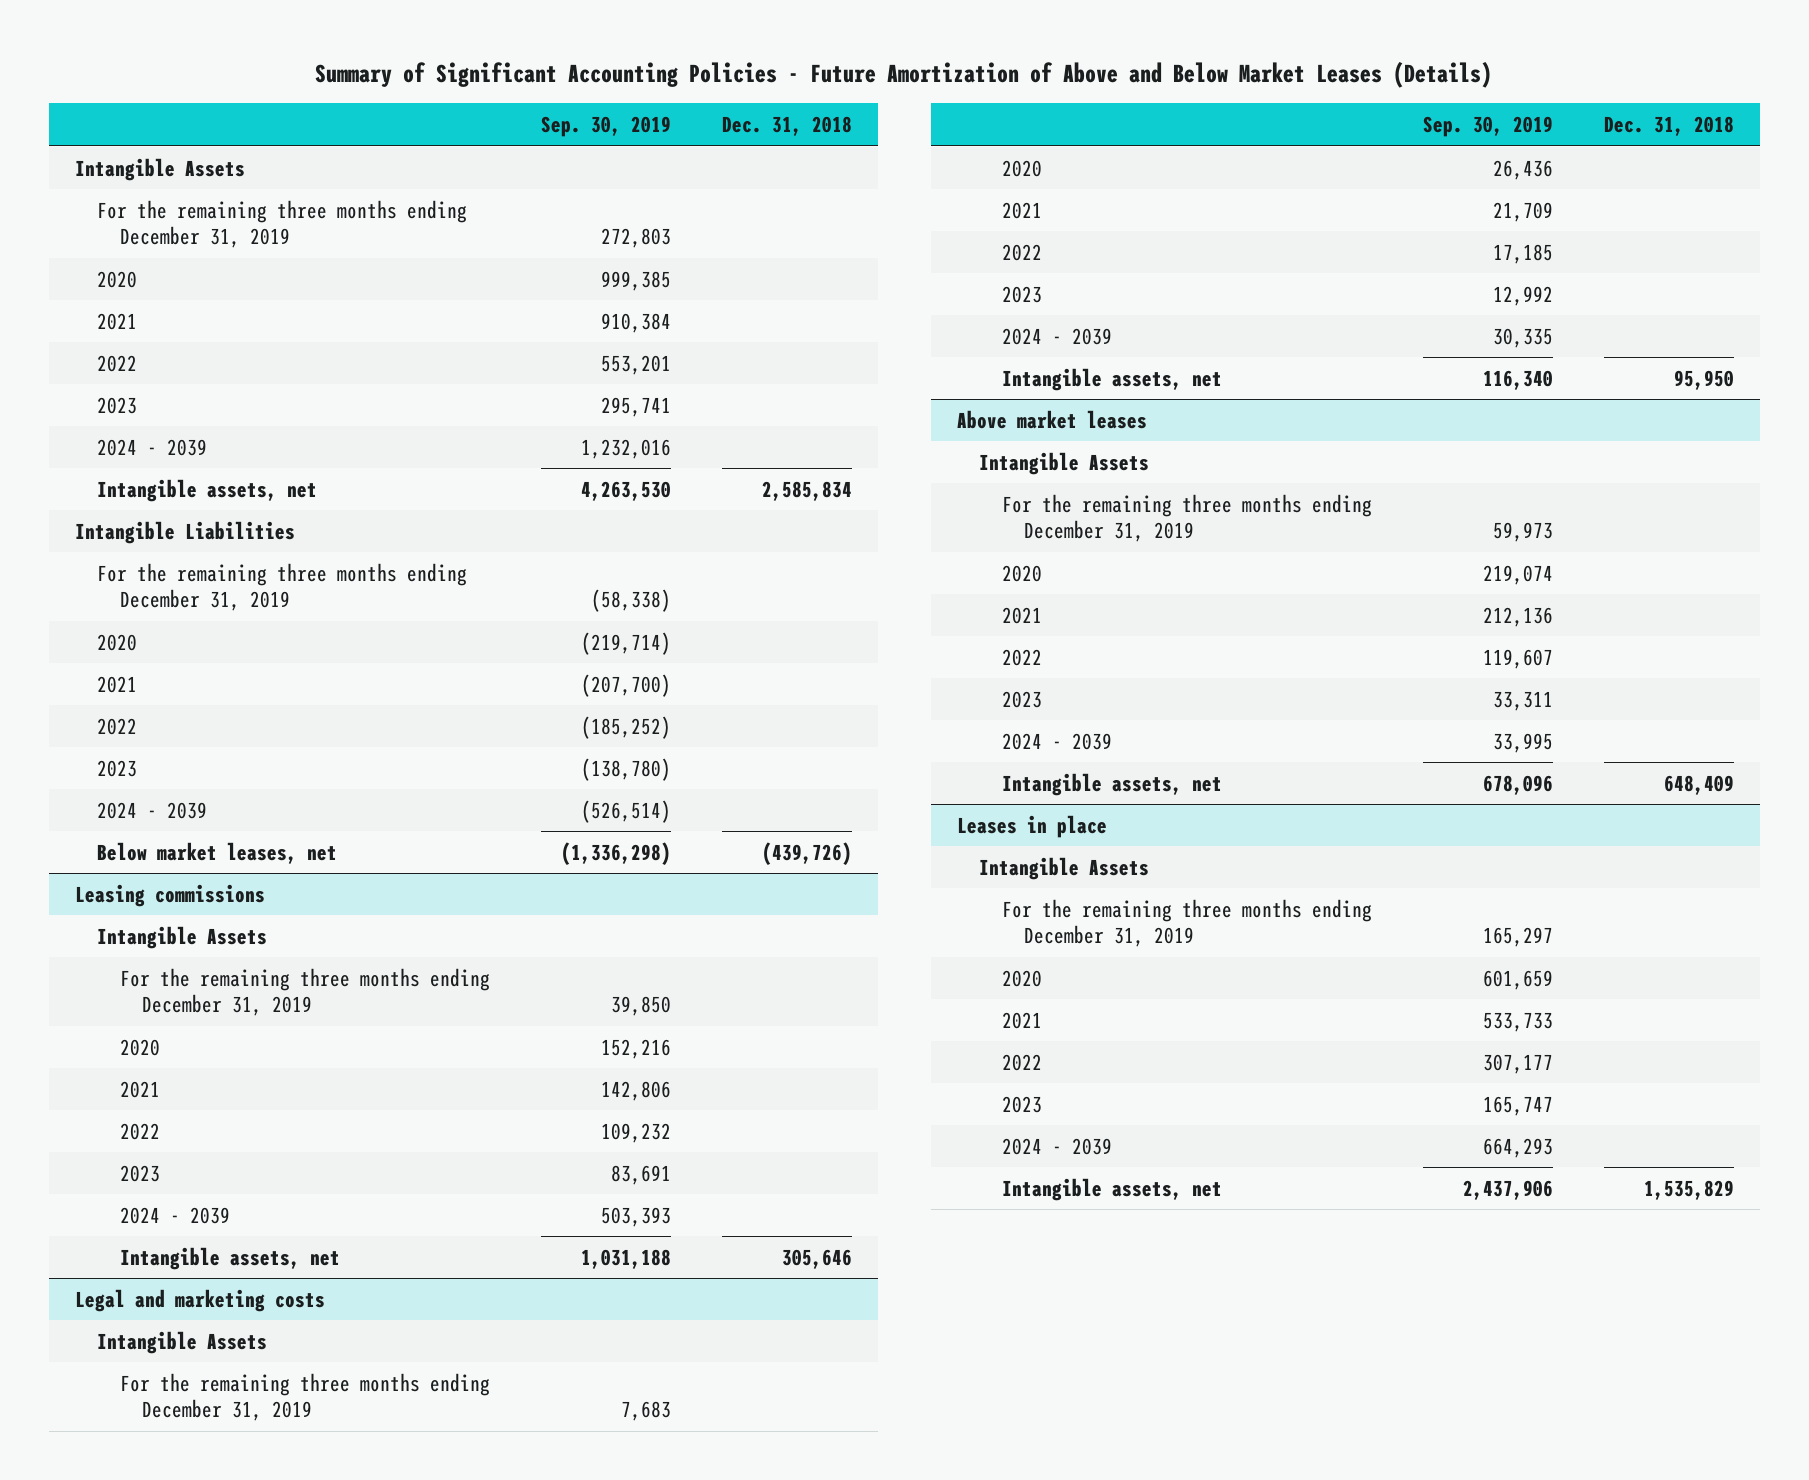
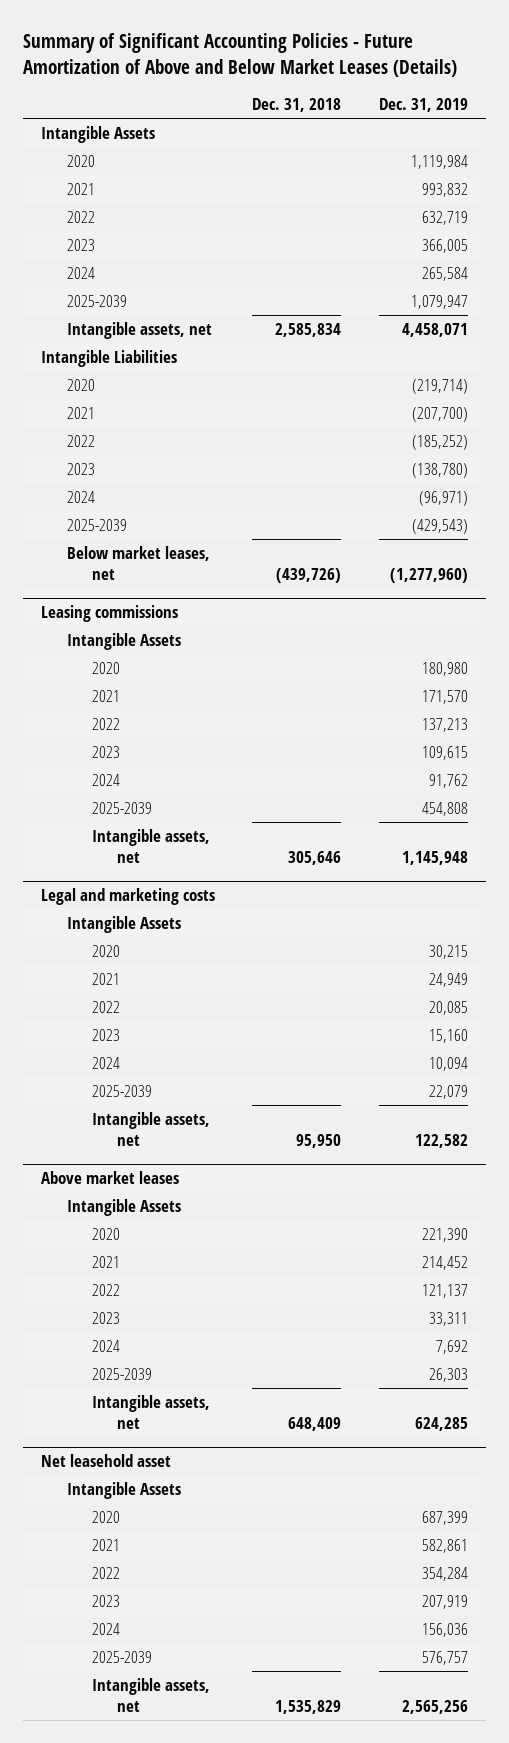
[540,115,671,137] Sep. 30, 2019 -> none
none -> [378,98,468,113] Dec. 31, 2019
[97,199,468,249] For the remaining three months ending December 31, 2019 -> none
none -> [66,266,95,279] 2024
[97,438,208,456] 2024 - 2039 -> [66,294,127,307] 2025-2039
[97,562,468,612] For the remaining three months ending December 31, 2019 -> none
none -> [66,490,95,503] 2024
[97,801,208,819] 2024 - 2039 -> [66,518,127,531] 2025-2039
[119,967,490,1017] For the remaining three months ending December 31, 2019 -> none
none -> [91,773,120,786] 2024
[119,1206,230,1224] 2024 - 2039 -> [91,801,152,814] 2025-2039
[119,1372,490,1422] For the remaining three months ending December 31, 2019 -> none
none -> [91,1056,120,1069] 2024
[1001,327,1112,345] 2024 - 2039 -> [91,1084,152,1097] 2025-2039
[1001,493,1372,543] For the remaining three months ending December 31, 2019 -> none
none -> [91,1339,120,1352] 2024
[1001,732,1112,750] 2024 - 2039 -> [91,1367,152,1380] 2025-2039
[956,814,1107,838] Leases in place -> [41,1454,172,1468] Net leasehold asset
[1001,898,1372,948] For the remaining three months ending December 31, 2019 -> none
none -> [91,1622,120,1635] 2024
[1001,1137,1112,1155] 2024 - 2039 -> [91,1650,152,1663] 2025-2039

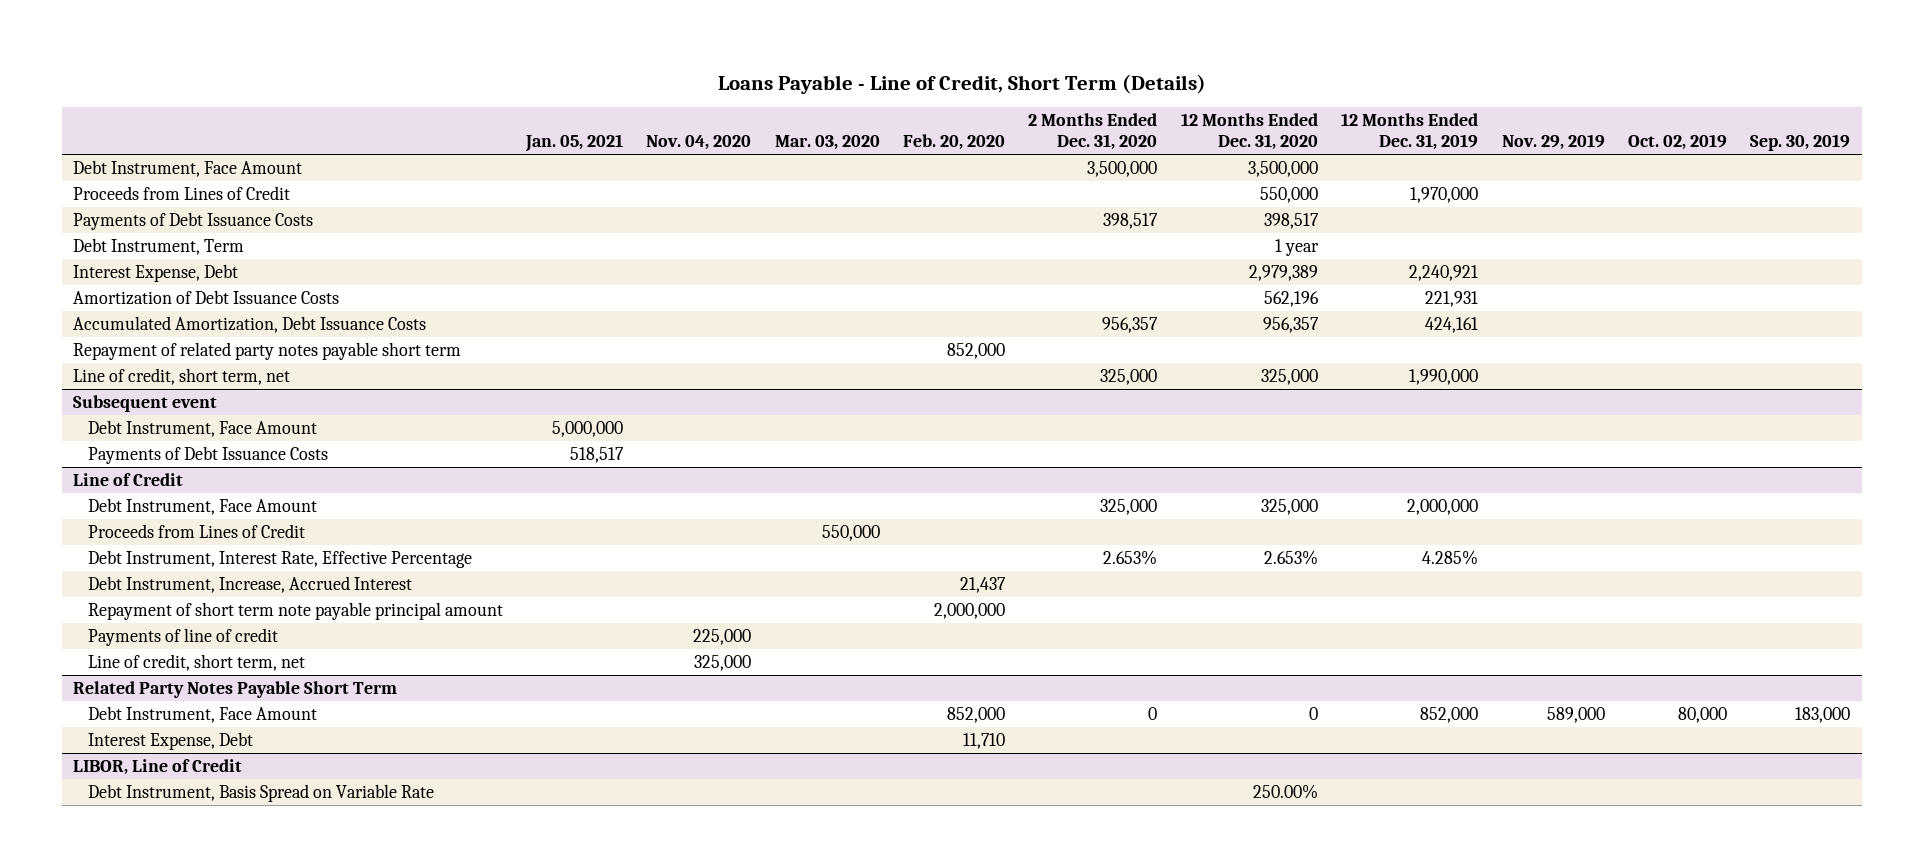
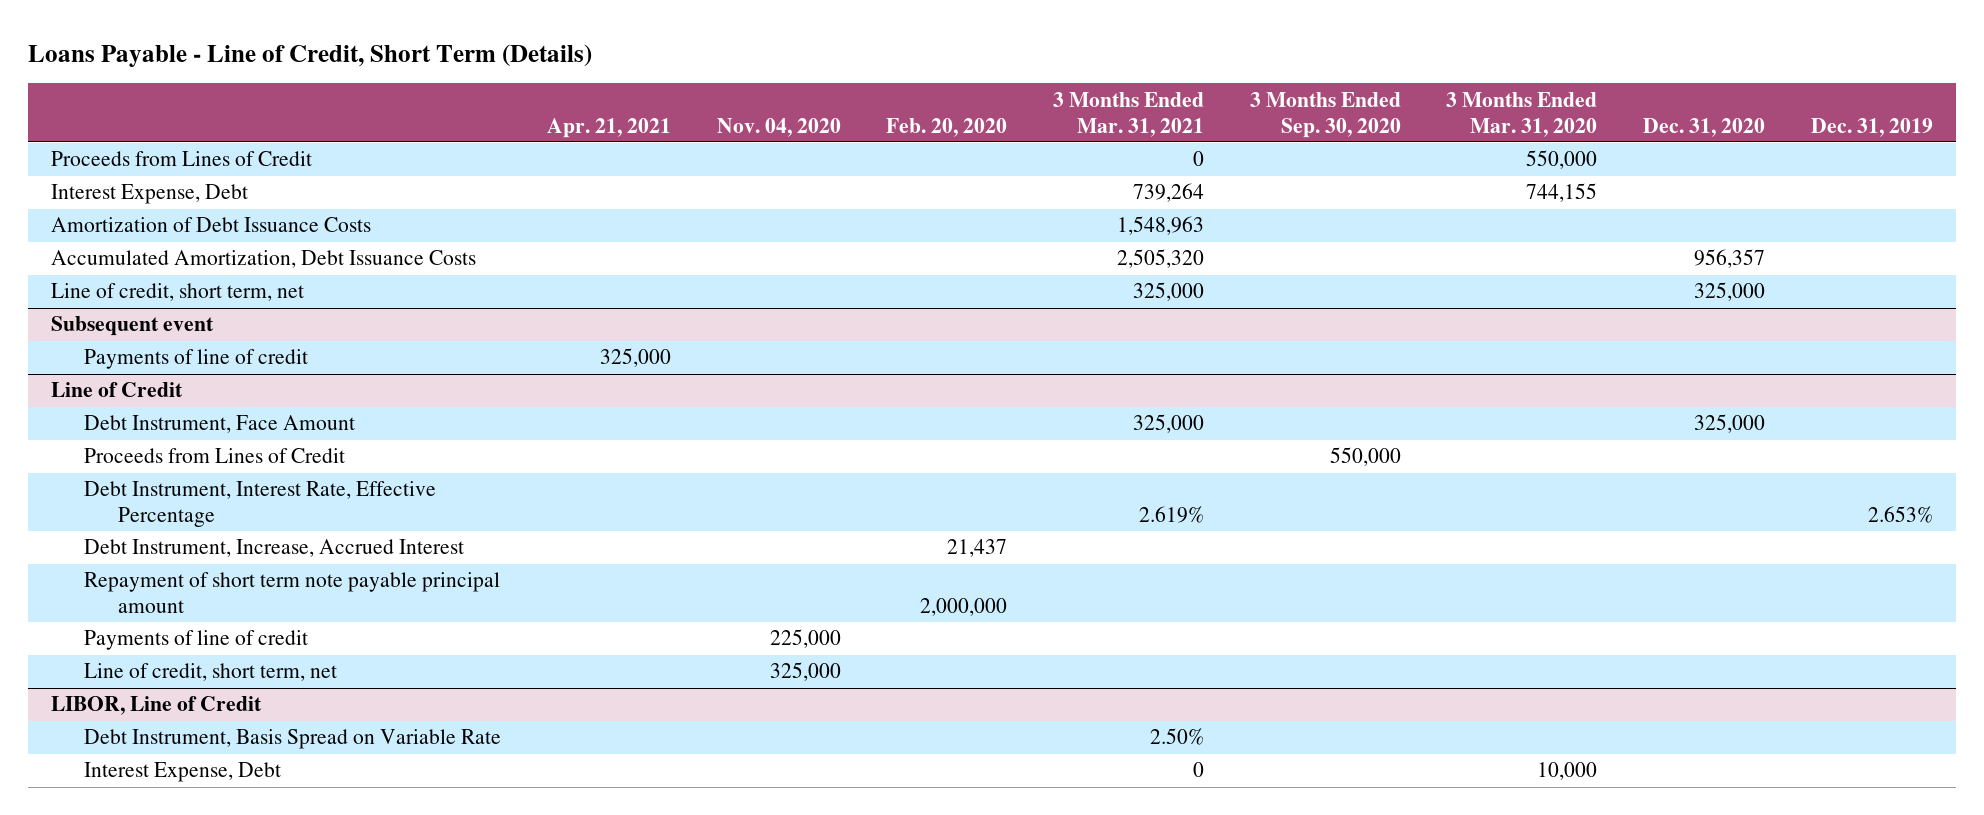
[525,134,624,153] Jan. 05, 2021 -> none
[774,135,880,151] Mar. 03, 2020 -> none
[1028,113,1158,151] 2 Months Ended Dec. 31, 2020 -> none
[1180,113,1318,151] 12 Months Ended Dec. 31, 2020 -> none
[1341,113,1479,151] 12 Months Ended Dec. 31, 2019 -> none
[1501,134,1605,151] Nov. 29, 2019 -> none
[1627,134,1727,151] Oct. 02, 2019 -> none
[1750,134,1851,152] Sep. 30, 2019 -> none
none -> [547,117,672,138] Apr. 21, 2021
none -> [1053,91,1205,137] 3 Months Ended Mar. 31, 2021
none -> [1249,91,1401,138] 3 Months Ended Sep. 30, 2020
none -> [1446,91,1598,137] 3 Months Ended Mar. 31, 2020
none -> [1643,117,1766,137] Dec. 31, 2020
none -> [1810,117,1933,137] Dec. 31, 2019
[73,159,303,177] Debt Instrument, Face Amount -> none
[73,211,314,230] Payments of Debt Issuance Costs -> none
[73,237,245,255] Debt Instrument, Term -> none
[73,341,462,360] Repayment of related party notes payable short term -> none
[87,419,317,437] Debt Instrument, Face Amount -> none
[87,445,328,464] Payments of Debt Issuance Costs -> none
none -> [84,349,309,370] Payments of line of credit
[73,680,398,698] Related Party Notes Payable Short Term -> none
[87,705,317,723] Debt Instrument, Face Amount -> none
[87,731,253,750] Interest Expense, Debt -> none
none -> [84,762,282,783] Interest Expense, Debt

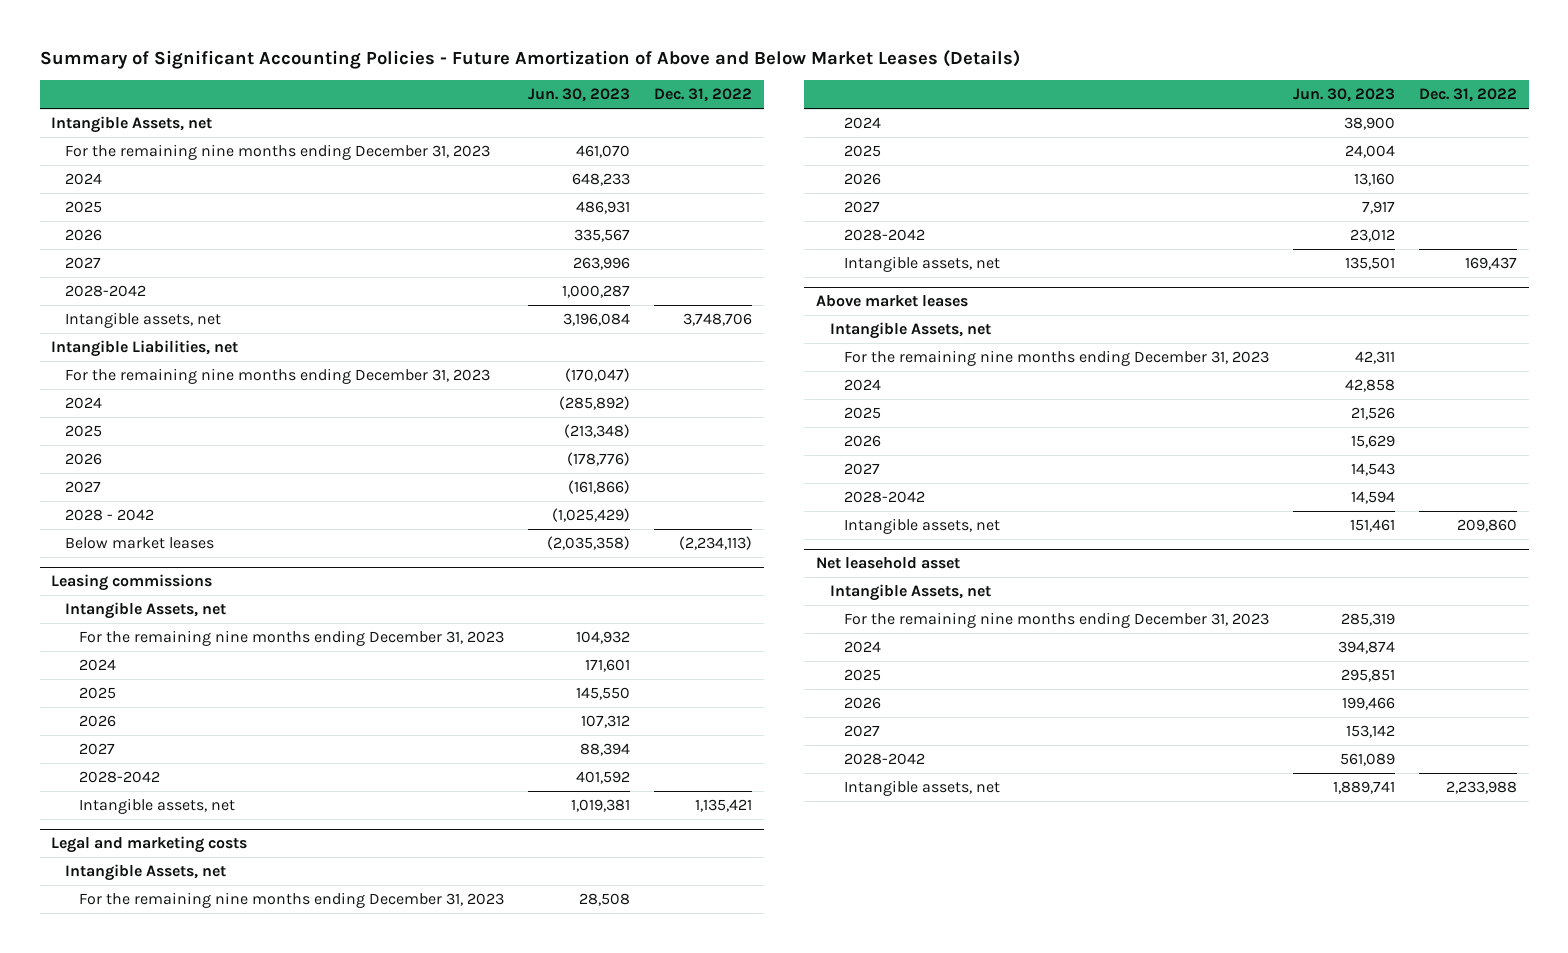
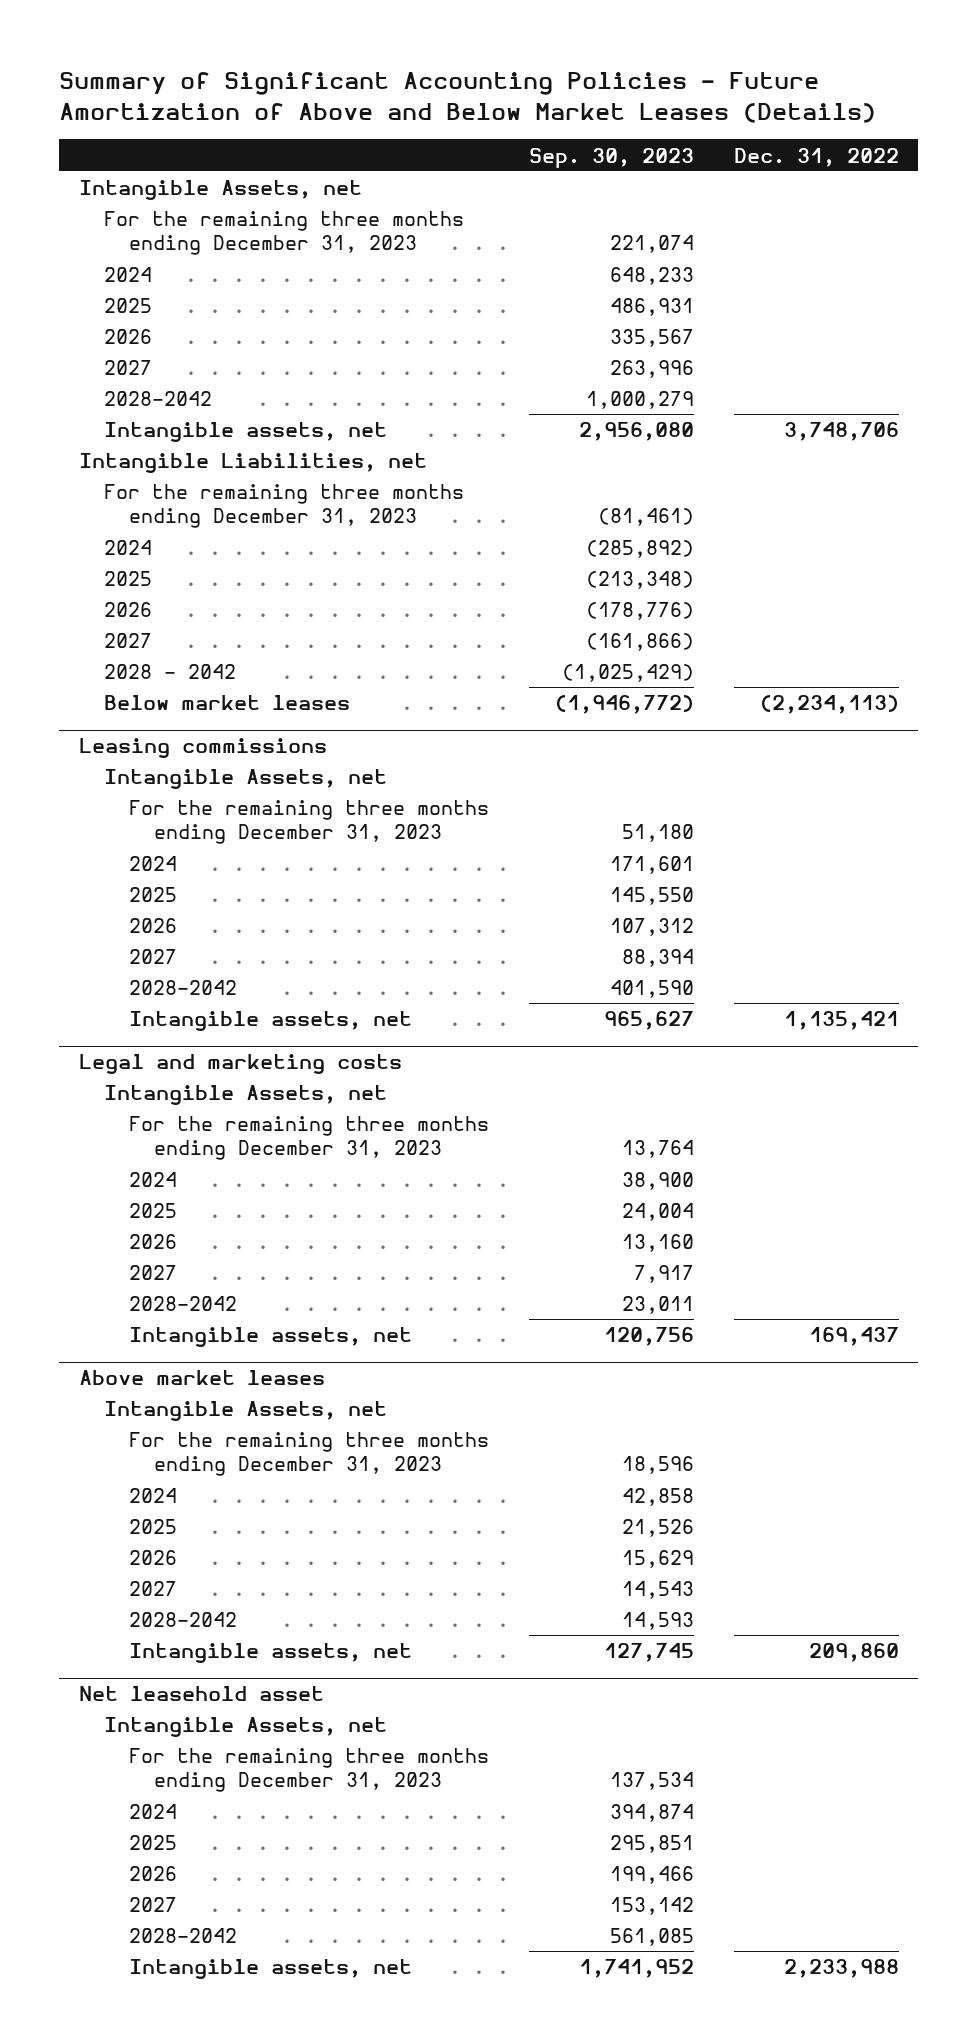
[528,88,631,103] Jun. 30, 2023 -> none
none -> [528,147,694,168] Sep. 30, 2023
[65,143,491,160] For the remaining nine months ending December 31, 2023 -> [103,211,464,256] For the remaining three months ending December 31, 2023
[65,367,491,384] For the remaining nine months ending December 31, 2023 -> [103,484,464,529] For the remaining three months ending December 31, 2023
[79,629,505,646] For the remaining nine months ending December 31, 2023 -> [128,800,489,845] For the remaining three months ending December 31, 2023
[79,891,505,908] For the remaining nine months ending December 31, 2023 -> [128,1116,489,1161] For the remaining three months ending December 31, 2023
[844,349,1270,366] For the remaining nine months ending December 31, 2023 -> [128,1432,489,1477] For the remaining three months ending December 31, 2023
[844,611,1270,628] For the remaining nine months ending December 31, 2023 -> [128,1748,489,1793] For the remaining three months ending December 31, 2023

